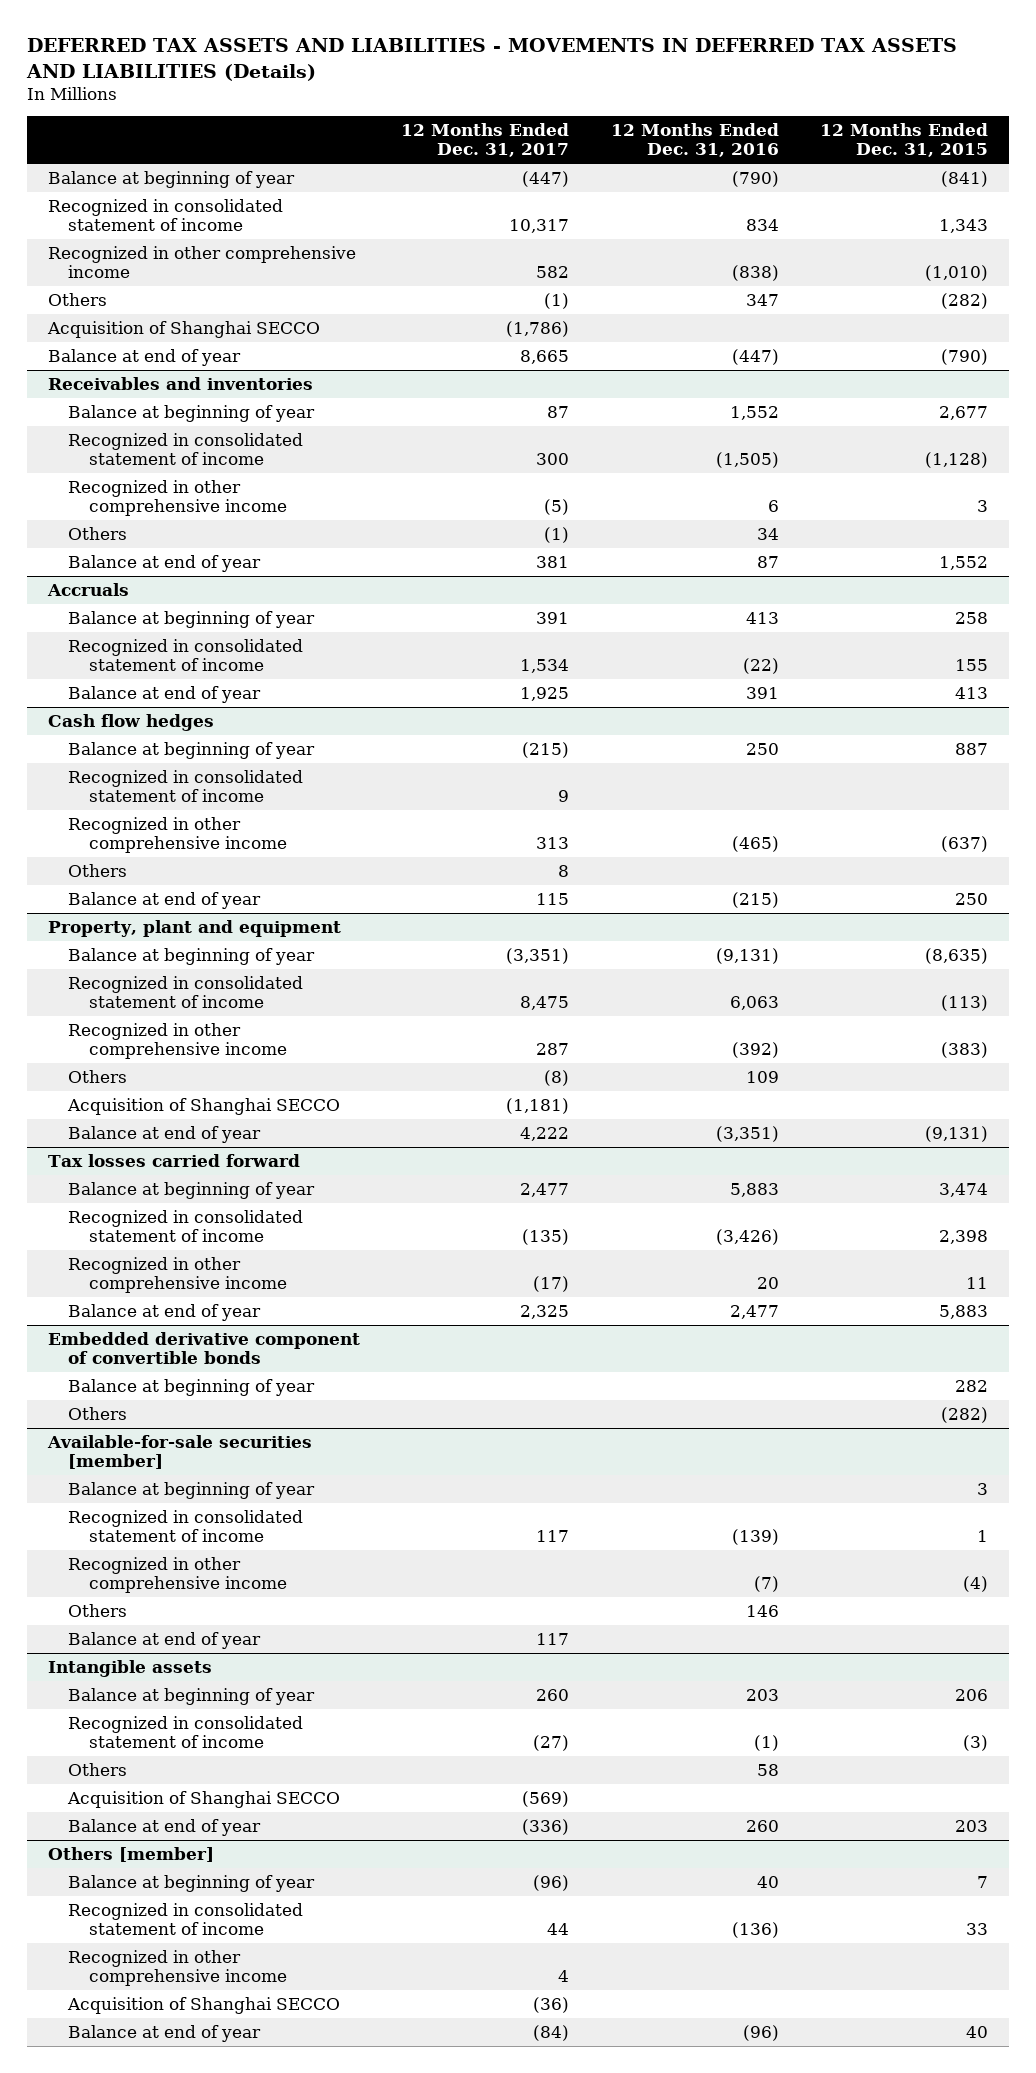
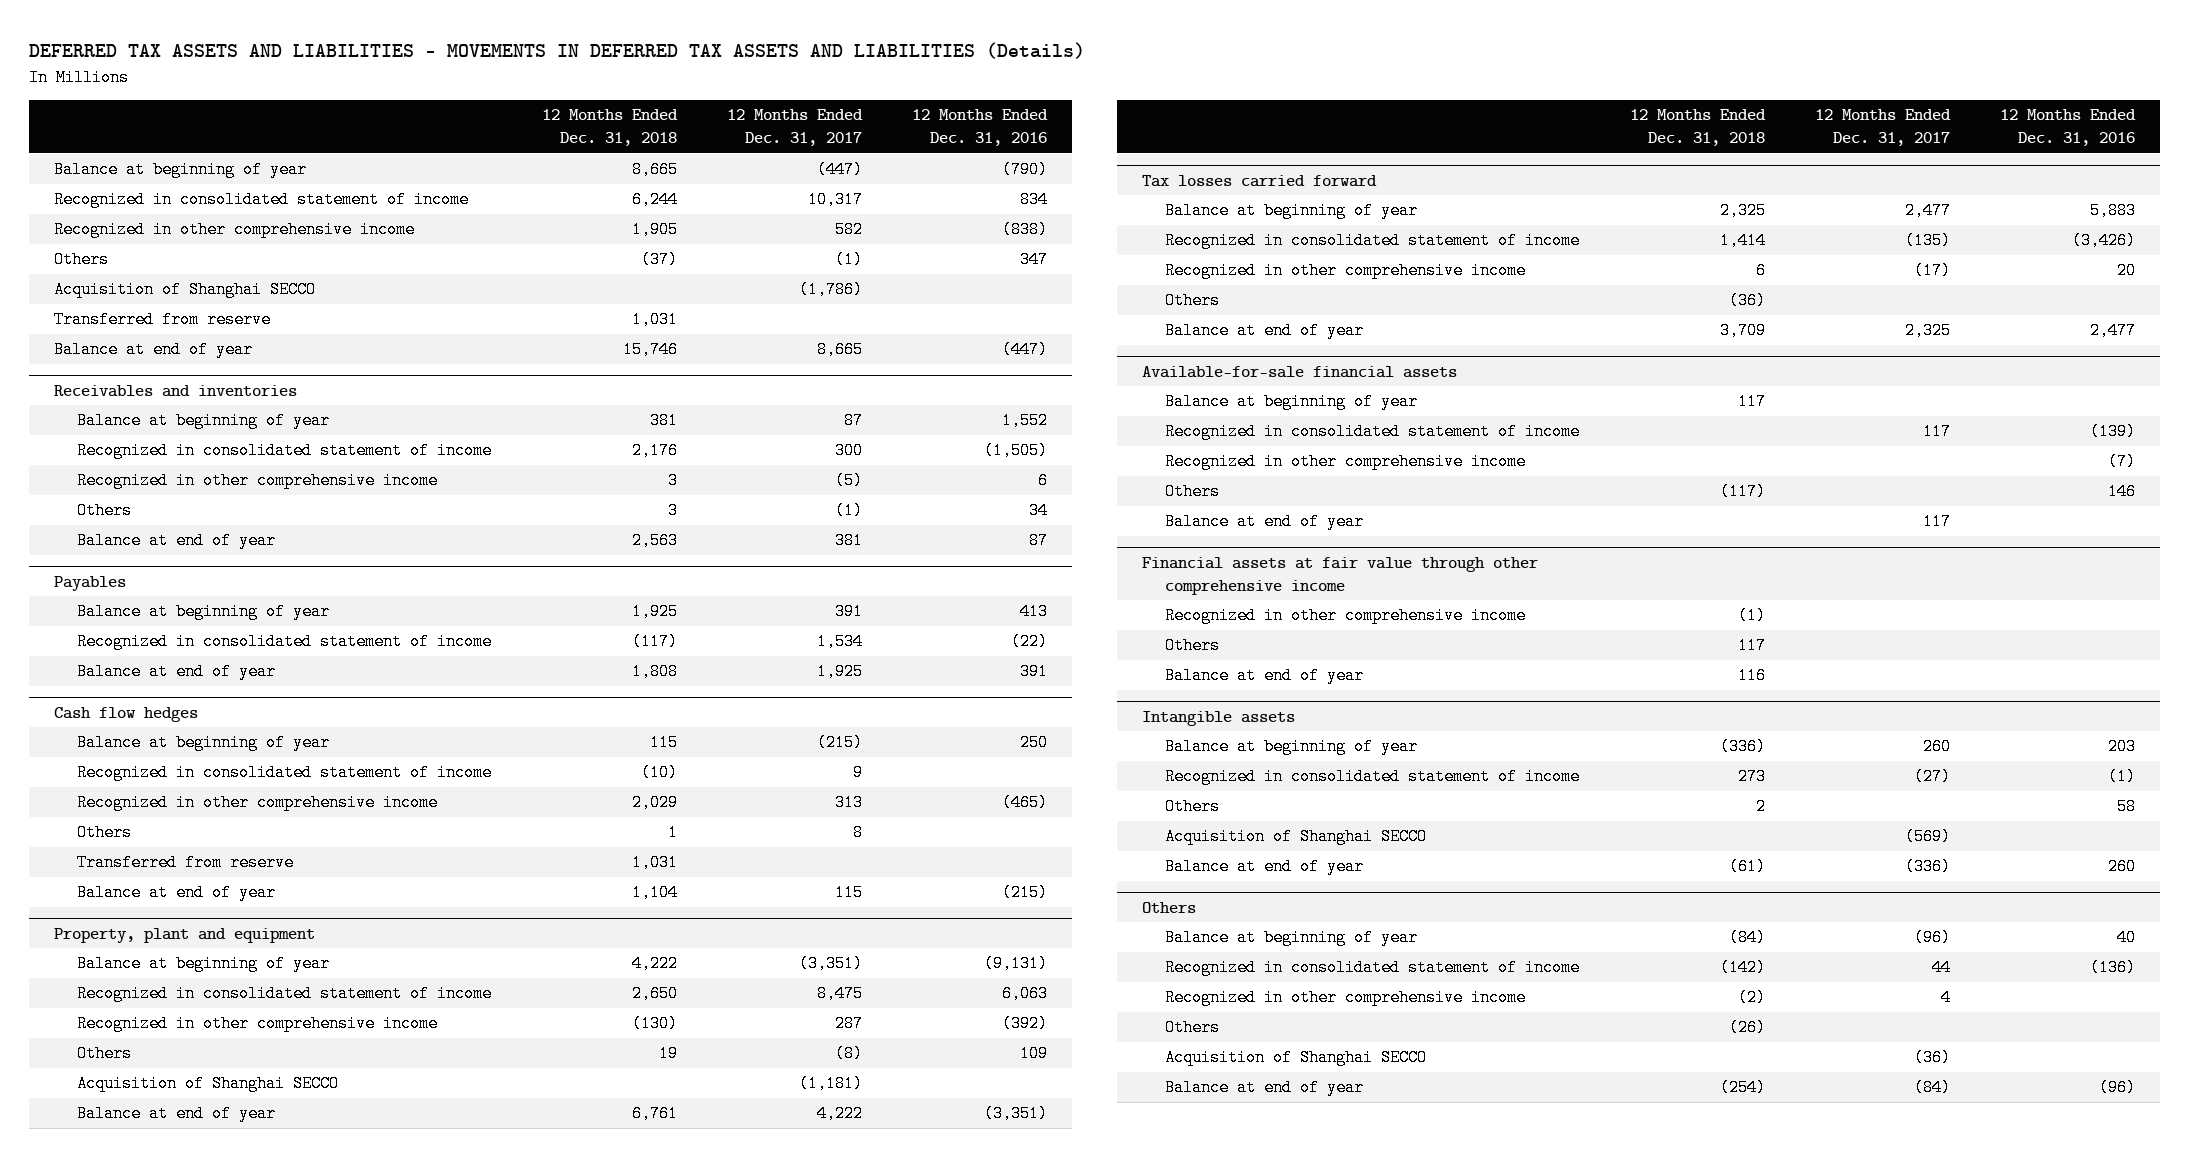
[820,123,989,158] 12 Months Ended Dec. 31, 2015 -> none
none -> [541,109,678,147] 12 Months Ended Dec. 31, 2018
none -> [54,311,272,329] Transferred from reserve
[46,583,129,597] Accruals -> none
none -> [54,575,127,591] Payables
none -> [77,854,295,872] Transferred from reserve
[47,1332,360,1365] Embedded derivative component of convertible bonds -> none
[68,1379,316,1397] Balance at beginning of year -> none
[46,1435,312,1470] Available-for-sale securities [member] -> none
[68,1304,262,1322] Balance at end of year -> [1165,322,1365,340] Balance at end of year
none -> [1142,365,1458,378] Available-for-sale financial assets
none -> [1142,556,1539,595] Financial assets at fair value through other comprehensive income
none -> [1165,607,1527,625] Recognized in other comprehensive income
none -> [1165,637,1221,655] Others
none -> [1165,667,1365,685] Balance at end of year
[47,1847,214,1863] Others [member] -> [1142,901,1197,913] Others
none -> [1165,1019,1221,1037] Others

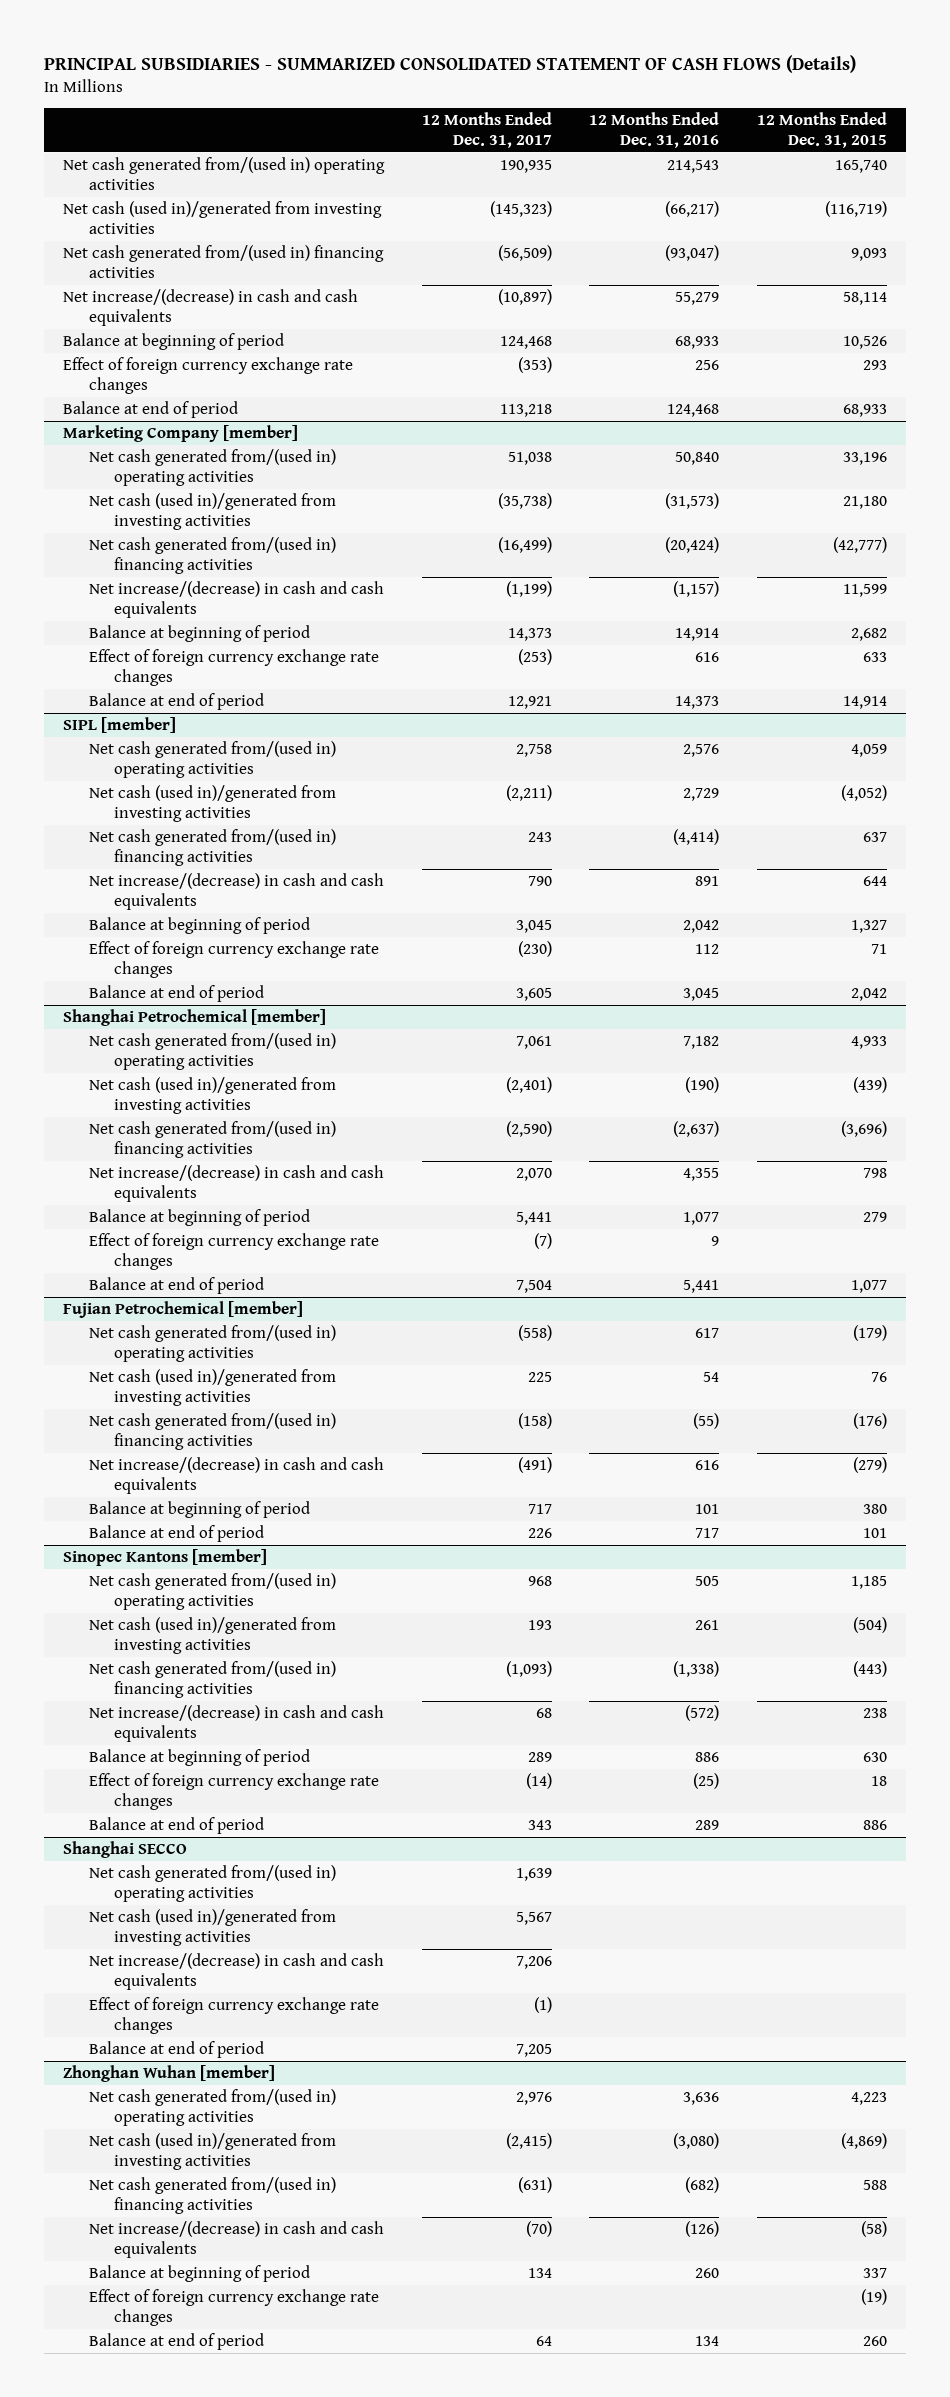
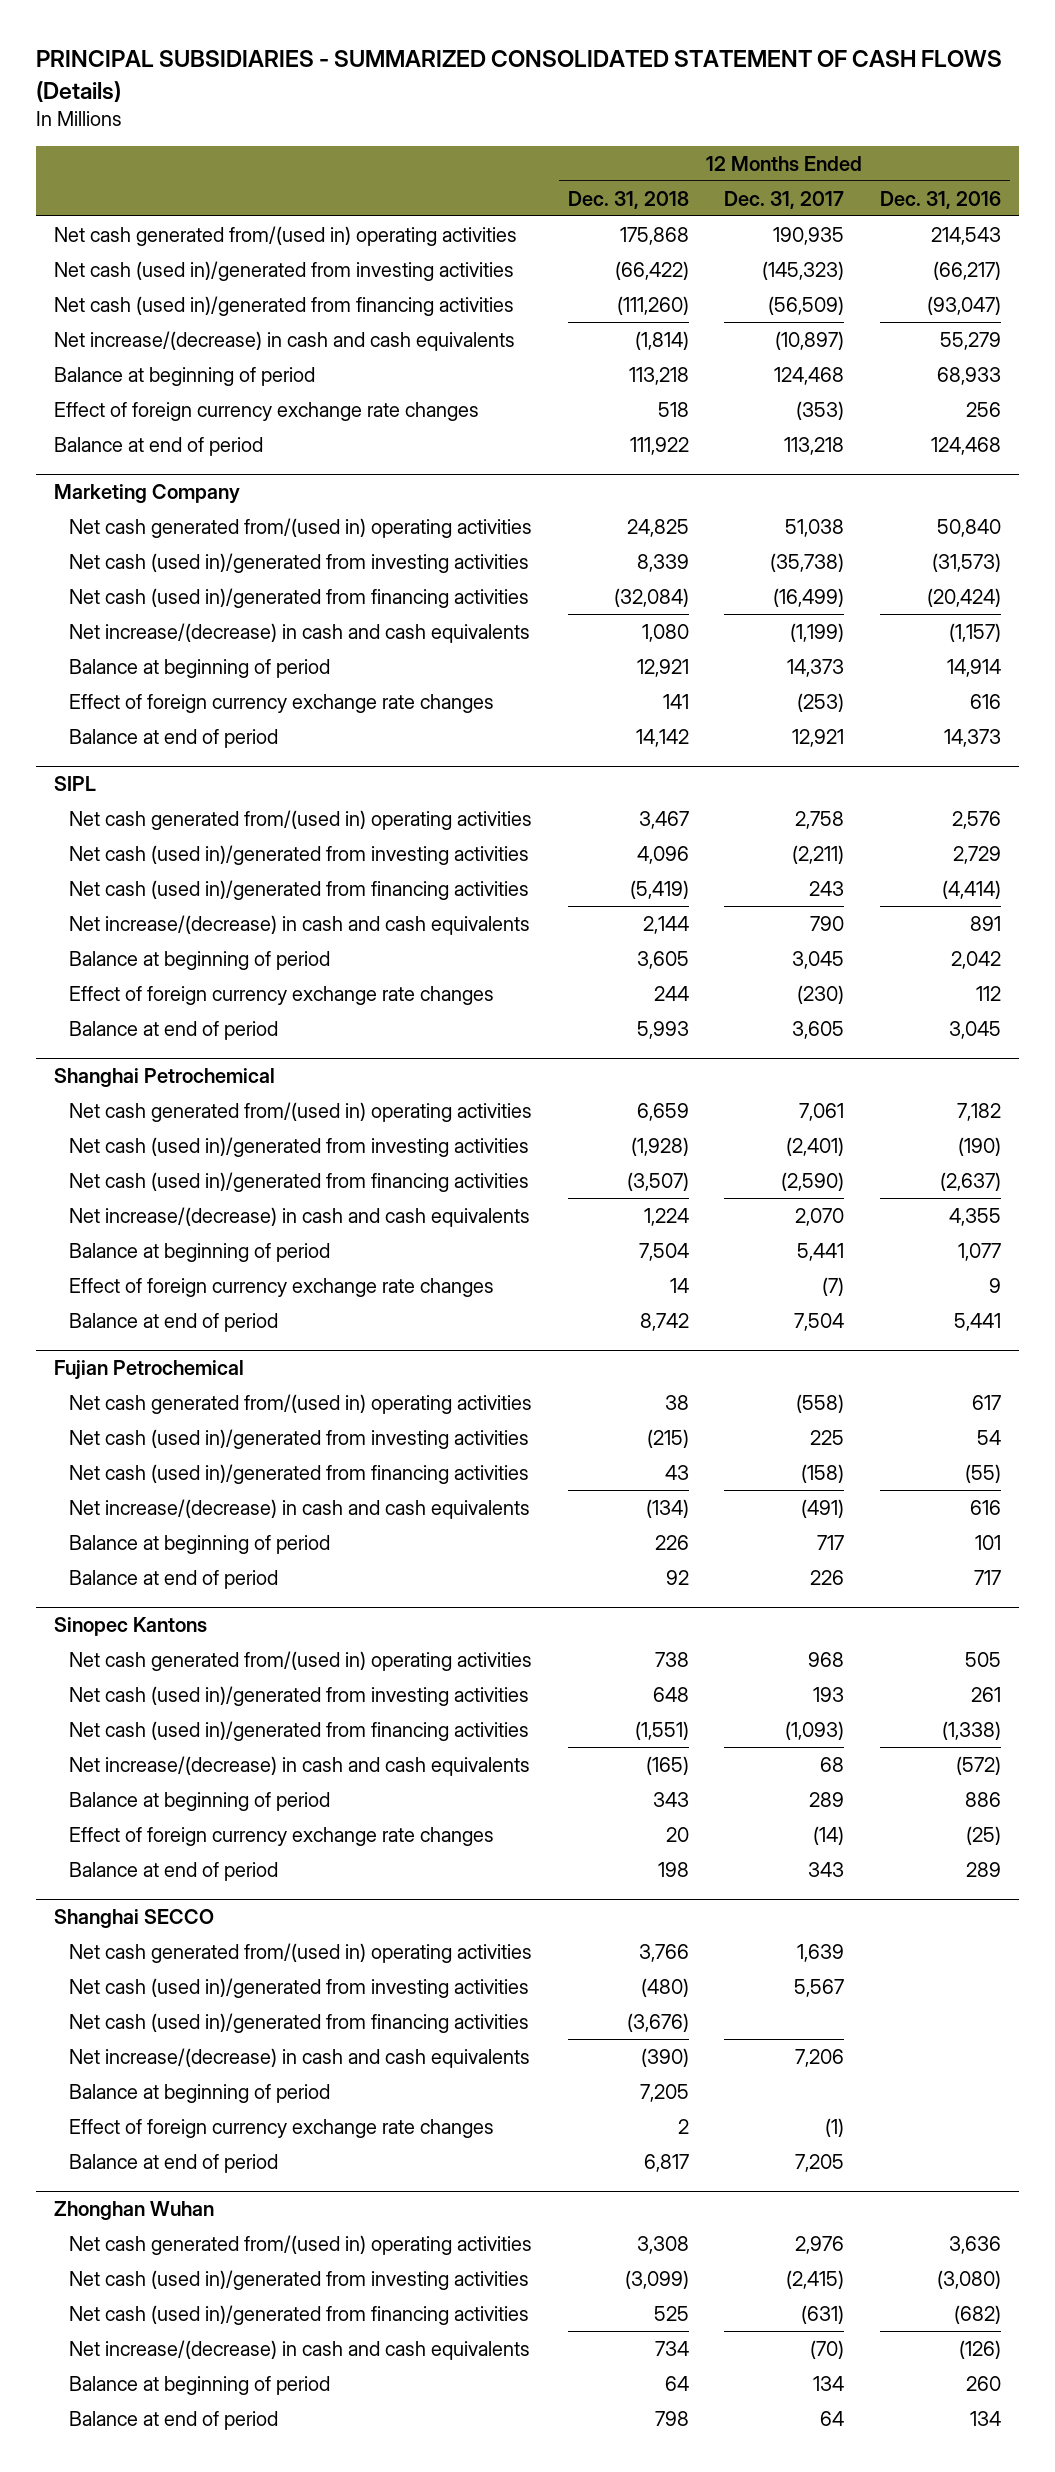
[756,112,887,148] 12 Months Ended Dec. 31, 2015 -> none
none -> [567,190,689,209] Dec. 31, 2018
[63,245,385,278] Net cash generated from/(used in) financing activities -> [54,295,515,316] Net cash (used in)/generated from financing activities
[63,425,299,443] Marketing Company [member] -> [54,484,241,505] Marketing Company
[88,537,336,574] Net cash generated from/(used in) financing activities -> [69,587,530,608] Net cash (used in)/generated from financing activities
[63,717,177,734] SIPL [member] -> [54,776,97,792] SIPL
[88,829,336,866] Net cash generated from/(used in) financing activities -> [69,879,530,900] Net cash (used in)/generated from financing activities
[63,1009,327,1027] Shanghai Petrochemical [member] -> [54,1068,276,1088] Shanghai Petrochemical
[88,1121,336,1158] Net cash generated from/(used in) financing activities -> [69,1171,530,1192] Net cash (used in)/generated from financing activities
[63,1301,304,1319] Fujian Petrochemical [member] -> [54,1360,245,1381] Fujian Petrochemical
[88,1413,336,1450] Net cash generated from/(used in) financing activities -> [69,1463,530,1484] Net cash (used in)/generated from financing activities
[63,1549,268,1567] Sinopec Kantons [member] -> [54,1617,208,1637] Sinopec Kantons
[88,1661,336,1698] Net cash generated from/(used in) financing activities -> [69,1720,530,1741] Net cash (used in)/generated from financing activities
none -> [69,2012,530,2033] Net cash (used in)/generated from financing activities
none -> [69,2083,331,2103] Balance at beginning of period
[63,2065,276,2083] Zhonghan Wuhan [member] -> [54,2201,215,2221] Zhonghan Wuhan
[88,2177,336,2214] Net cash generated from/(used in) financing activities -> [69,2304,530,2325] Net cash (used in)/generated from financing activities
[88,2289,379,2326] Effect of foreign currency exchange rate changes -> none

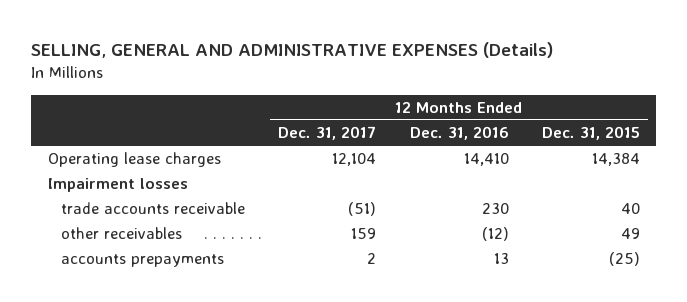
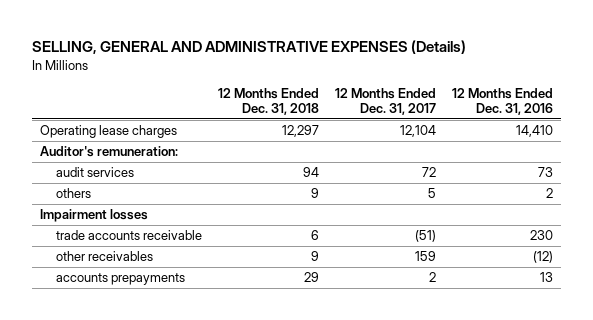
[541,125,640,140] Dec. 31, 2015 -> none
none -> [218,87,320,116] 12 Months Ended Dec. 31, 2018
none -> [39,146,178,158] Auditor's remuneration:
none -> [56,167,135,178] audit services
none -> [56,188,92,199] others

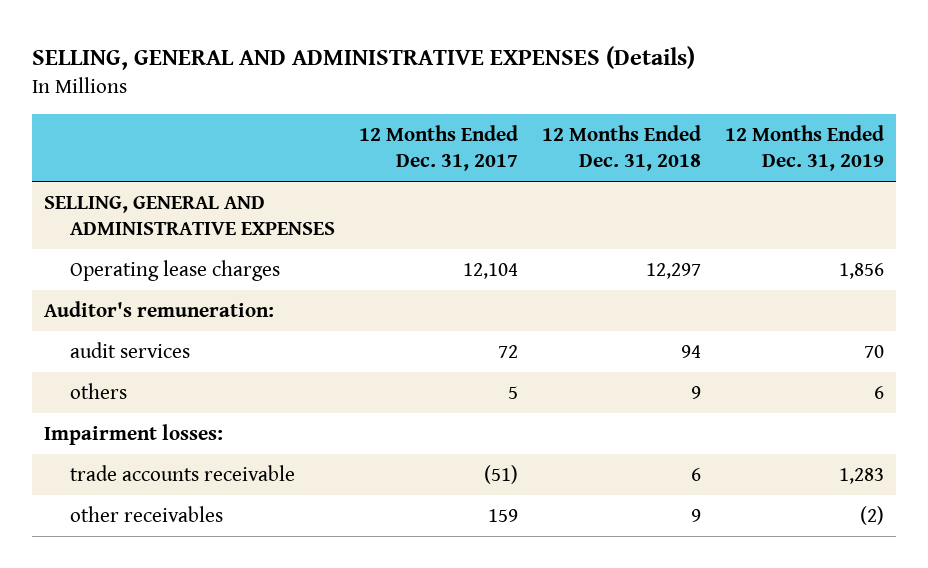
[451,87,553,116] 12 Months Ended Dec. 31, 2016 -> none
none -> [724,125,884,172] 12 Months Ended Dec. 31, 2019
none -> [44,196,336,235] SELLING, GENERAL AND ADMINISTRATIVE EXPENSES
[39,209,148,223] Impairment losses -> [44,424,224,446] Impairment losses:
[56,273,186,286] accounts prepayments -> none

